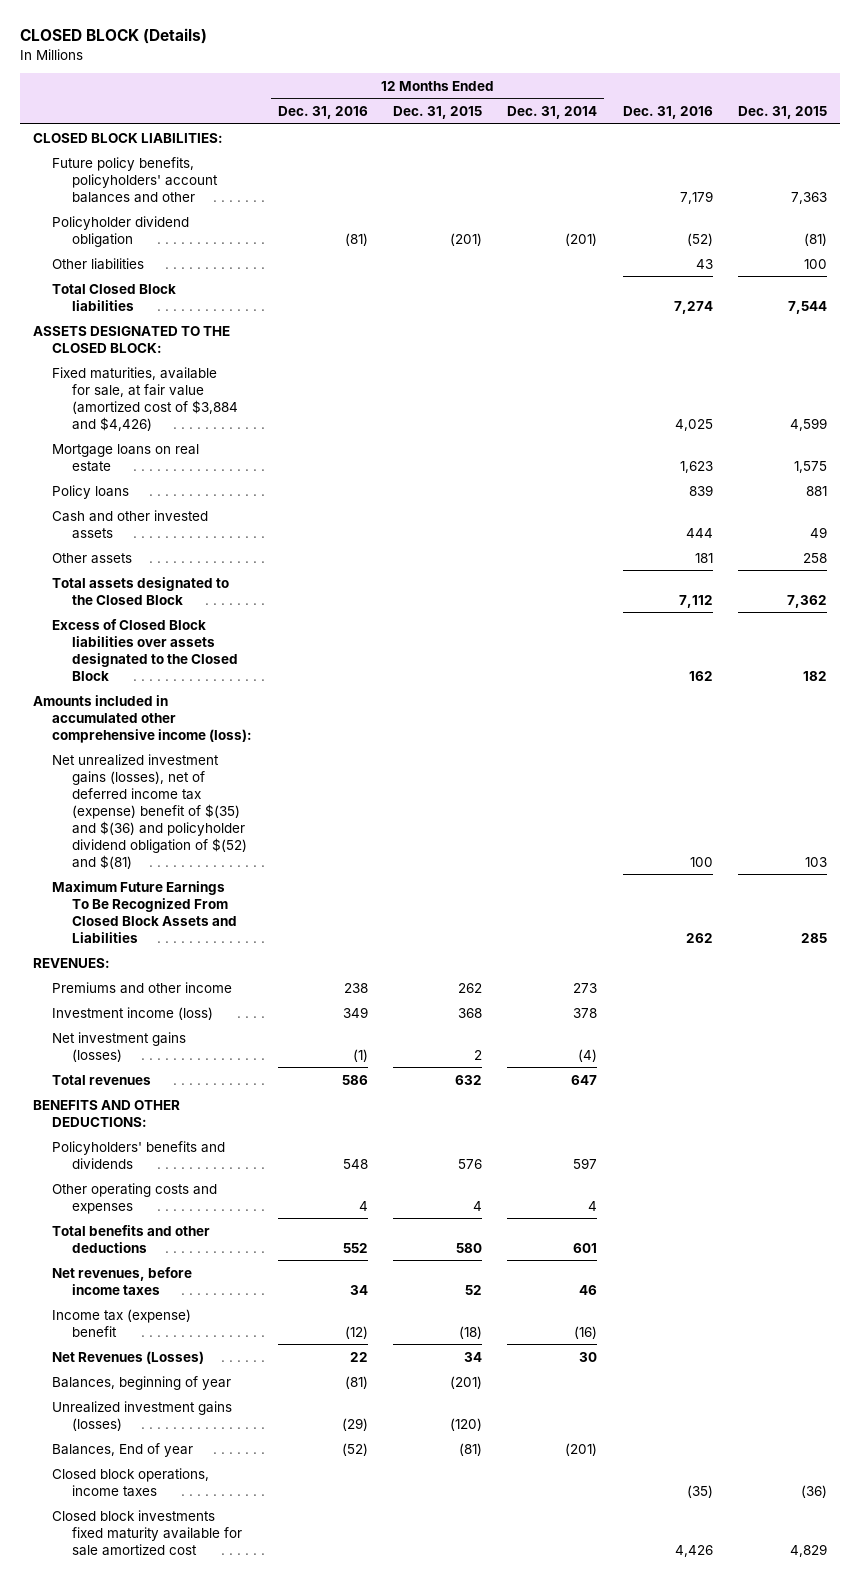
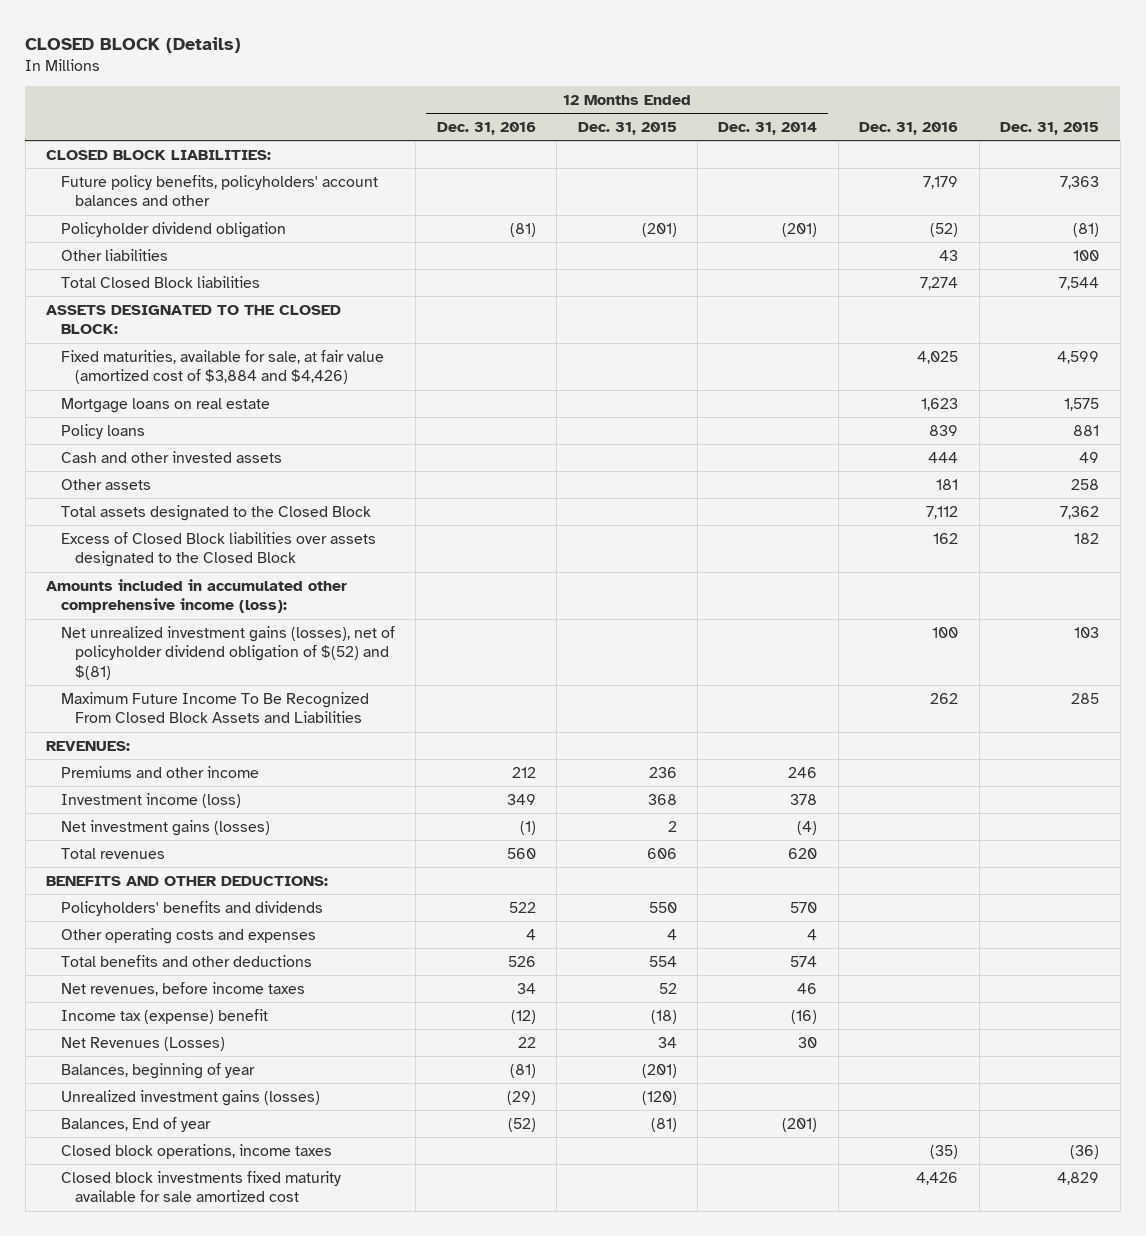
[52,753,247,869] Net unrealized investment gains (losses), net of deferred income tax (expense) benefit of $(35) and $(36) and policyholder dividend obligation of $(52) and $(81) -> [60,625,395,680] Net unrealized investment gains (losses), net of policyholder dividend obligation of $(52) and $(81)
[52,880,237,943] Maximum Future Earnings To Be Recognized From Closed Block Assets and Liabilities -> [60,691,369,724] Maximum Future Income To Be Recognized From Closed Block Assets and Liabilities
[343,982,368,993] 238 -> [511,766,536,778] 212
[458,982,483,993] 262 -> [648,766,677,778] 236
[573,982,598,993] 273 -> [788,766,818,778] 246
[341,1074,368,1085] 586 -> [506,847,536,859] 560
[455,1074,483,1085] 632 -> [646,847,677,859] 606
[571,1074,598,1085] 647 -> [788,847,818,859] 620
[342,1158,368,1169] 548 -> [508,901,536,913] 522
[458,1158,483,1169] 576 -> [648,901,677,913] 550
[573,1157,598,1169] 597 -> [790,901,818,913] 570
[342,1242,368,1253] 552 -> [507,955,536,967] 526
[456,1242,483,1253] 580 -> [648,955,677,967] 554
[573,1242,598,1253] 601 -> [790,955,818,967] 574

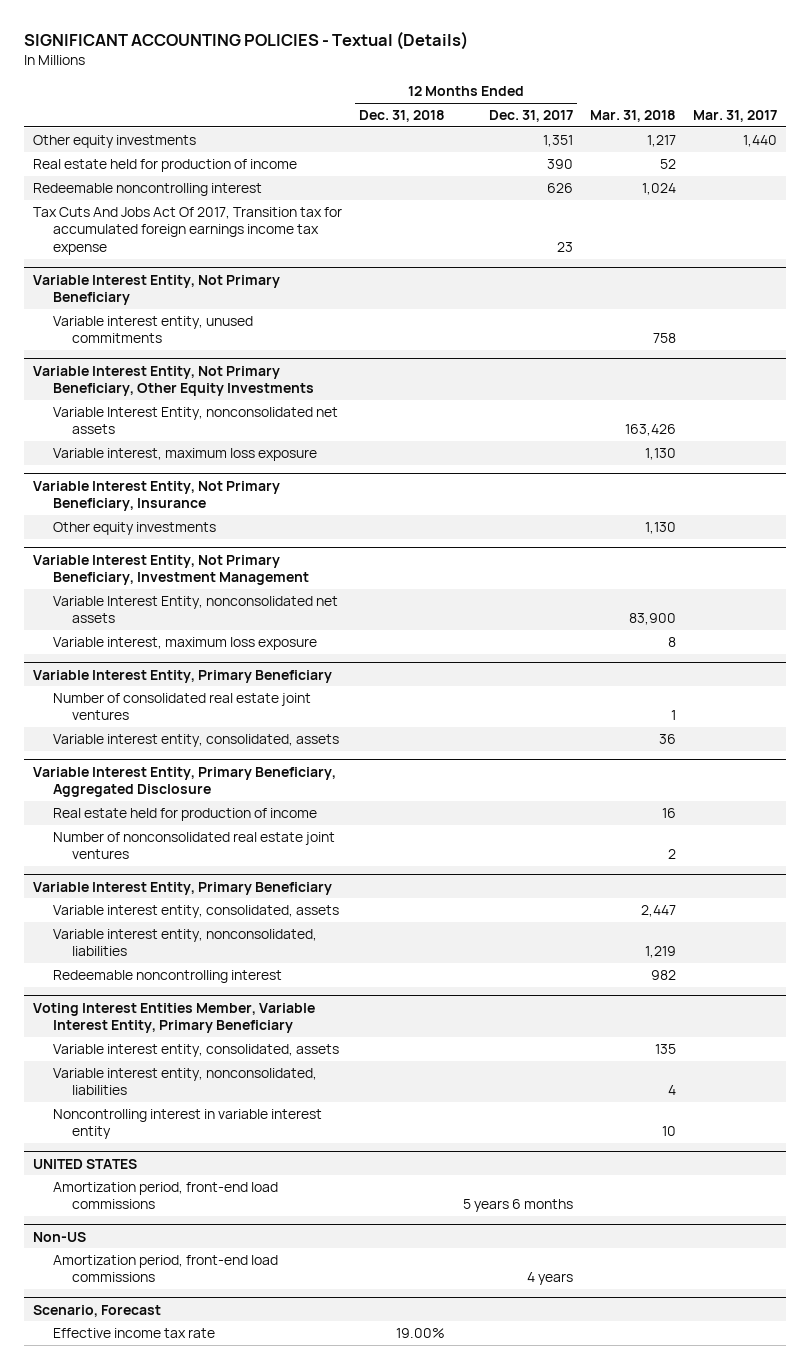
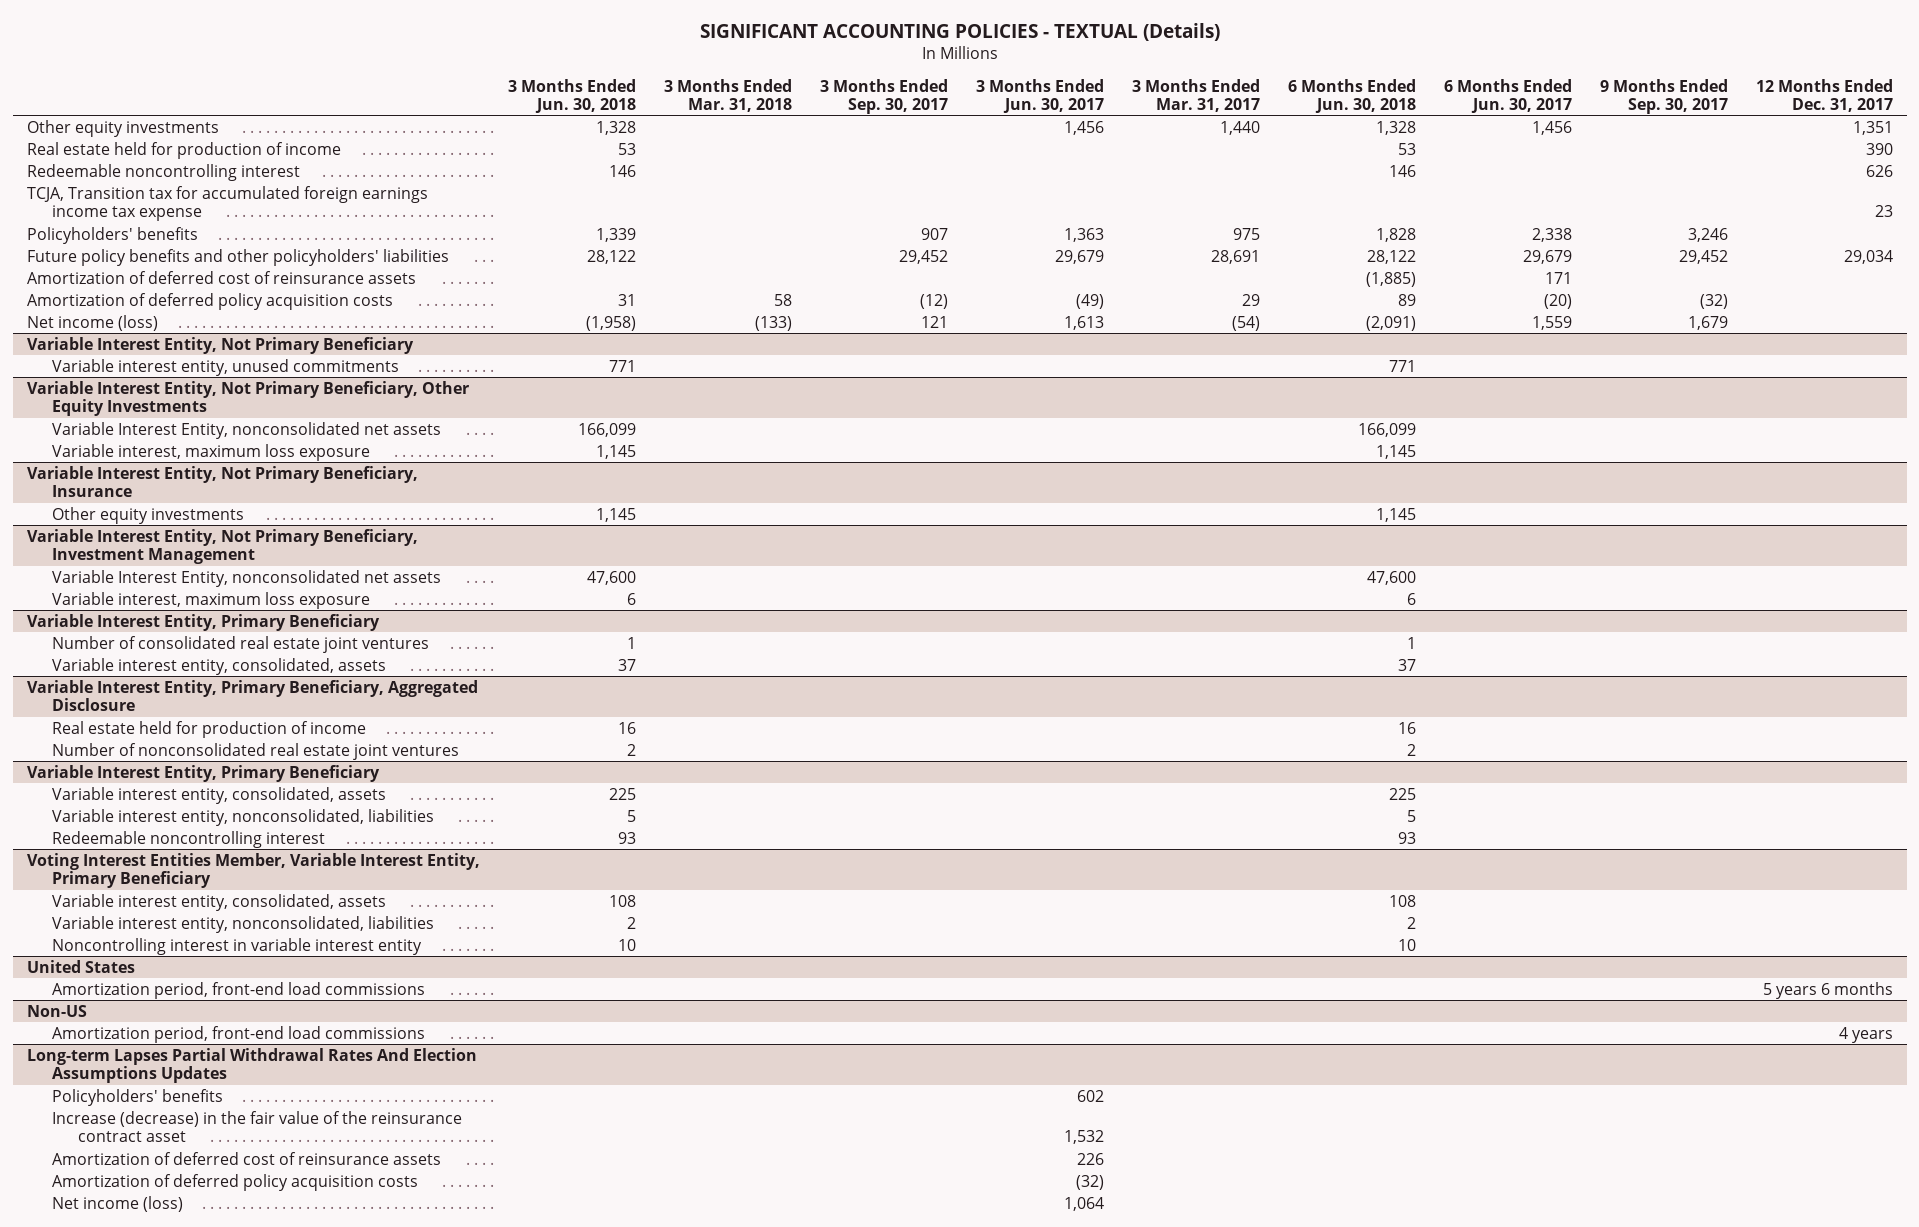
[24,31,469,51] SIGNIFICANT ACCOUNTING POLICIES - Textual (Details) -> [699,22,1220,41] SIGNIFICANT ACCOUNTING POLICIES - TEXTUAL (Details)
[359,109,446,122] Dec. 31, 2018 -> none
[589,109,676,122] Mar. 31, 2018 -> none
[693,109,778,122] Mar. 31, 2017 -> none
none -> [507,78,636,114] 3 Months Ended Jun. 30, 2018
none -> [663,78,792,113] 3 Months Ended Mar. 31, 2018
none -> [819,78,948,115] 3 Months Ended Sep. 30, 2017
none -> [975,78,1104,114] 3 Months Ended Jun. 30, 2017
none -> [1131,78,1260,113] 3 Months Ended Mar. 31, 2017
none -> [1287,78,1416,114] 6 Months Ended Jun. 30, 2018
none -> [1443,78,1572,114] 6 Months Ended Jun. 30, 2017
none -> [1599,78,1728,115] 9 Months Ended Sep. 30, 2017
[32,206,342,255] Tax Cuts And Jobs Act Of 2017, Transition tax for accumulated foreign earnings income tax expense -> [26,185,428,222] TCJA, Transition tax for accumulated foreign earnings income tax expense
none -> [26,226,198,244] Policyholders' benefits
none -> [26,248,449,266] Future policy benefits and other policyholders' liabilities
none -> [26,270,416,284] Amortization of deferred cost of reinsurance assets
none -> [26,292,393,310] Amortization of deferred policy acquisition costs
none -> [26,314,158,331] Net income (loss)
[32,1158,137,1169] UNITED STATES -> [26,959,135,973] United States
[32,1304,161,1317] Scenario, Forecast -> none
[52,1327,215,1338] Effective income tax rate -> none
none -> [26,1047,477,1084] Long-term Lapses Partial Withdrawal Rates And Election Assumptions Updates
none -> [52,1088,224,1106] Policyholders' benefits
none -> [52,1110,463,1143] Increase (decrease) in the fair value of the reinsurance contract asset
none -> [52,1151,442,1165] Amortization of deferred cost of reinsurance assets
none -> [52,1173,419,1191] Amortization of deferred policy acquisition costs
none -> [52,1195,184,1212] Net income (loss)

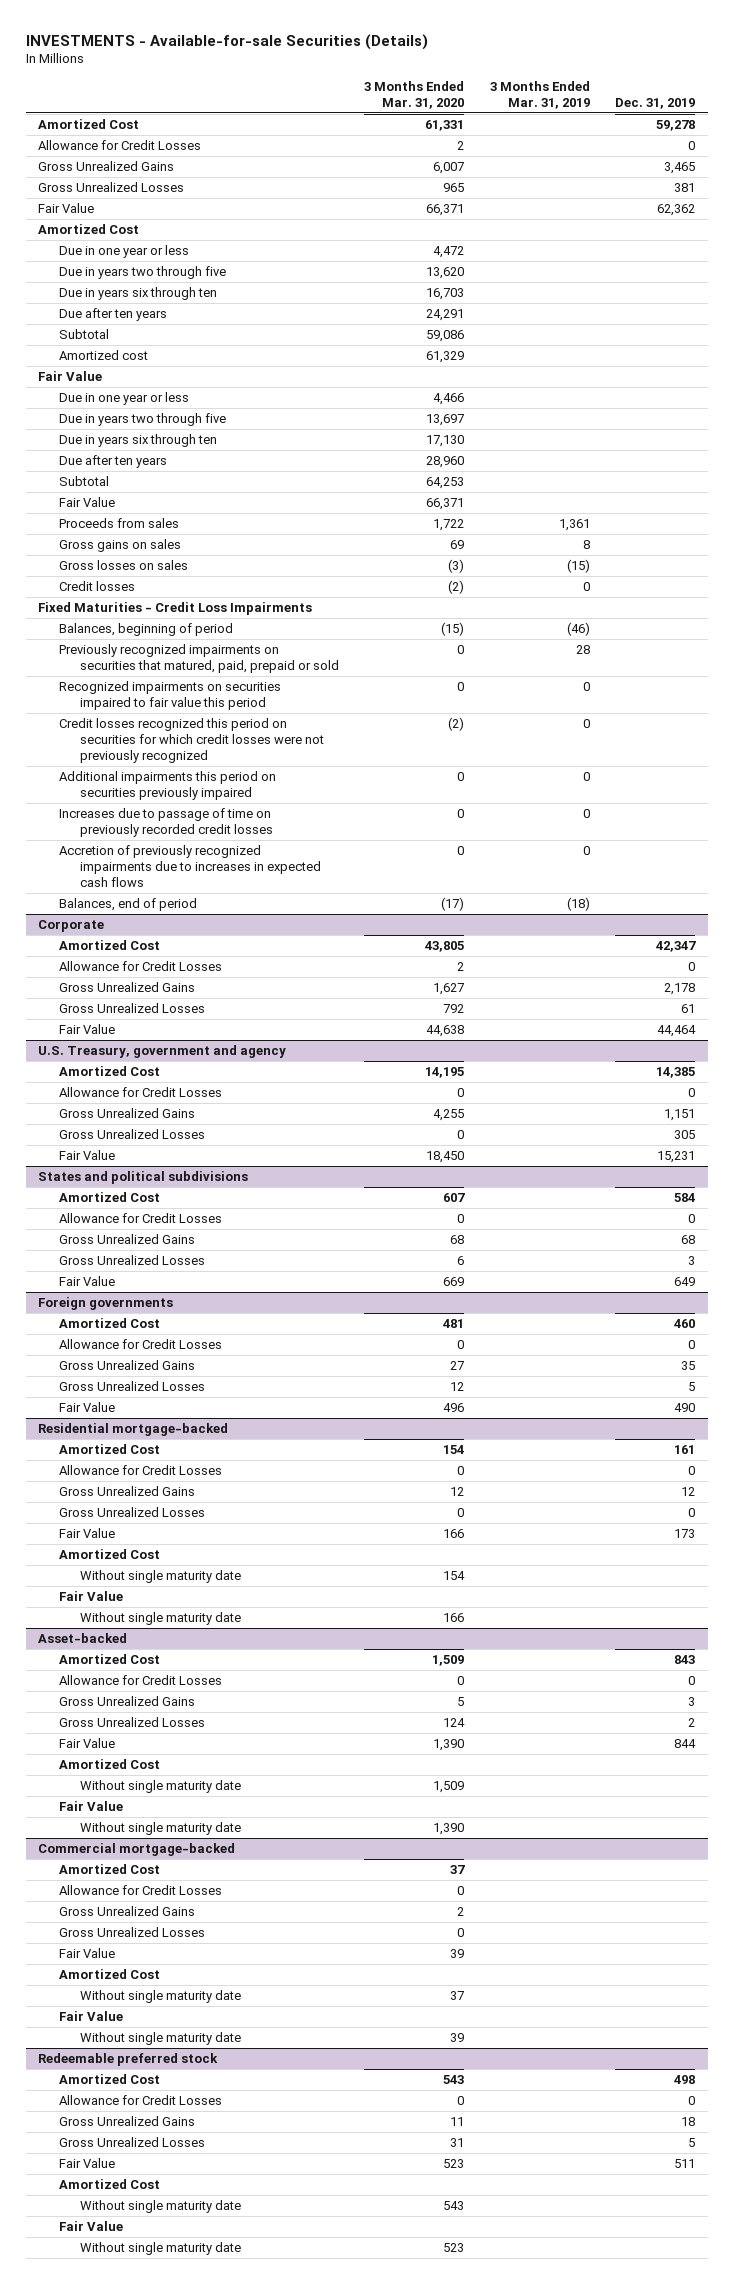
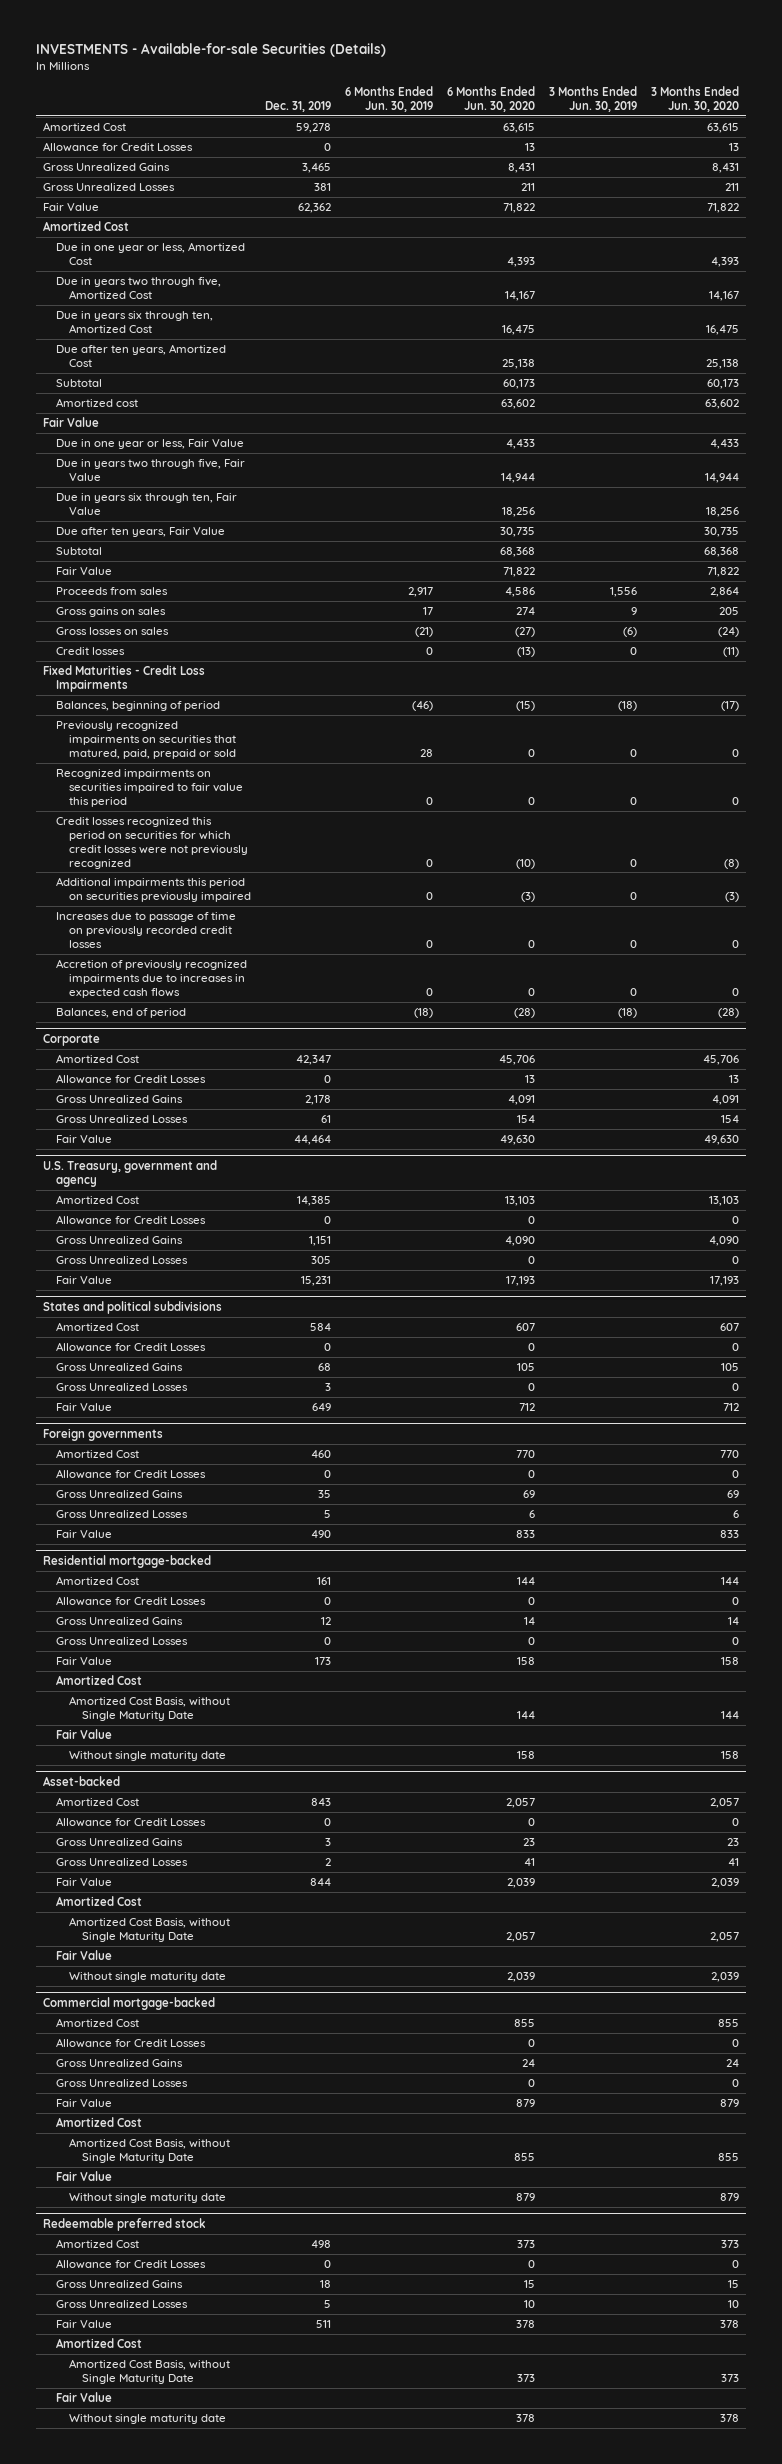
[364,81,465,110] 3 Months Ended Mar. 31, 2020 -> none
[489,81,590,110] 3 Months Ended Mar. 31, 2019 -> none
none -> [345,86,434,112] 6 Months Ended Jun. 30, 2019
none -> [447,86,536,112] 6 Months Ended Jun. 30, 2020
none -> [549,86,638,112] 3 Months Ended Jun. 30, 2019
none -> [651,86,740,112] 3 Months Ended Jun. 30, 2020
[58,244,189,258] Due in one year or less -> [56,242,246,266] Due in one year or less, Amortized Cost
[58,265,226,279] Due in years two through five -> [56,277,222,300] Due in years two through five, Amortized Cost
[58,286,217,300] Due in years six through ten -> [56,311,214,334] Due in years six through ten, Amortized Cost
[58,307,167,321] Due after ten years -> [56,344,227,368] Due after ten years, Amortized Cost
[58,391,189,405] Due in one year or less -> [56,439,245,450] Due in one year or less, Fair Value
[58,412,226,426] Due in years two through five -> [56,459,246,482] Due in years two through five, Fair Value
[58,433,217,447] Due in years six through ten -> [56,493,238,516] Due in years six through ten, Fair Value
[58,454,167,468] Due after ten years -> [56,527,226,538] Due after ten years, Fair Value
[79,1569,241,1583] Without single maturity date -> [69,1696,231,1722] Amortized Cost Basis, without Single Maturity Date
[79,1779,241,1793] Without single maturity date -> [69,1917,231,1943] Amortized Cost Basis, without Single Maturity Date
[79,1989,241,2003] Without single maturity date -> [69,2138,231,2164] Amortized Cost Basis, without Single Maturity Date
[79,2199,241,2213] Without single maturity date -> [69,2359,231,2385] Amortized Cost Basis, without Single Maturity Date

